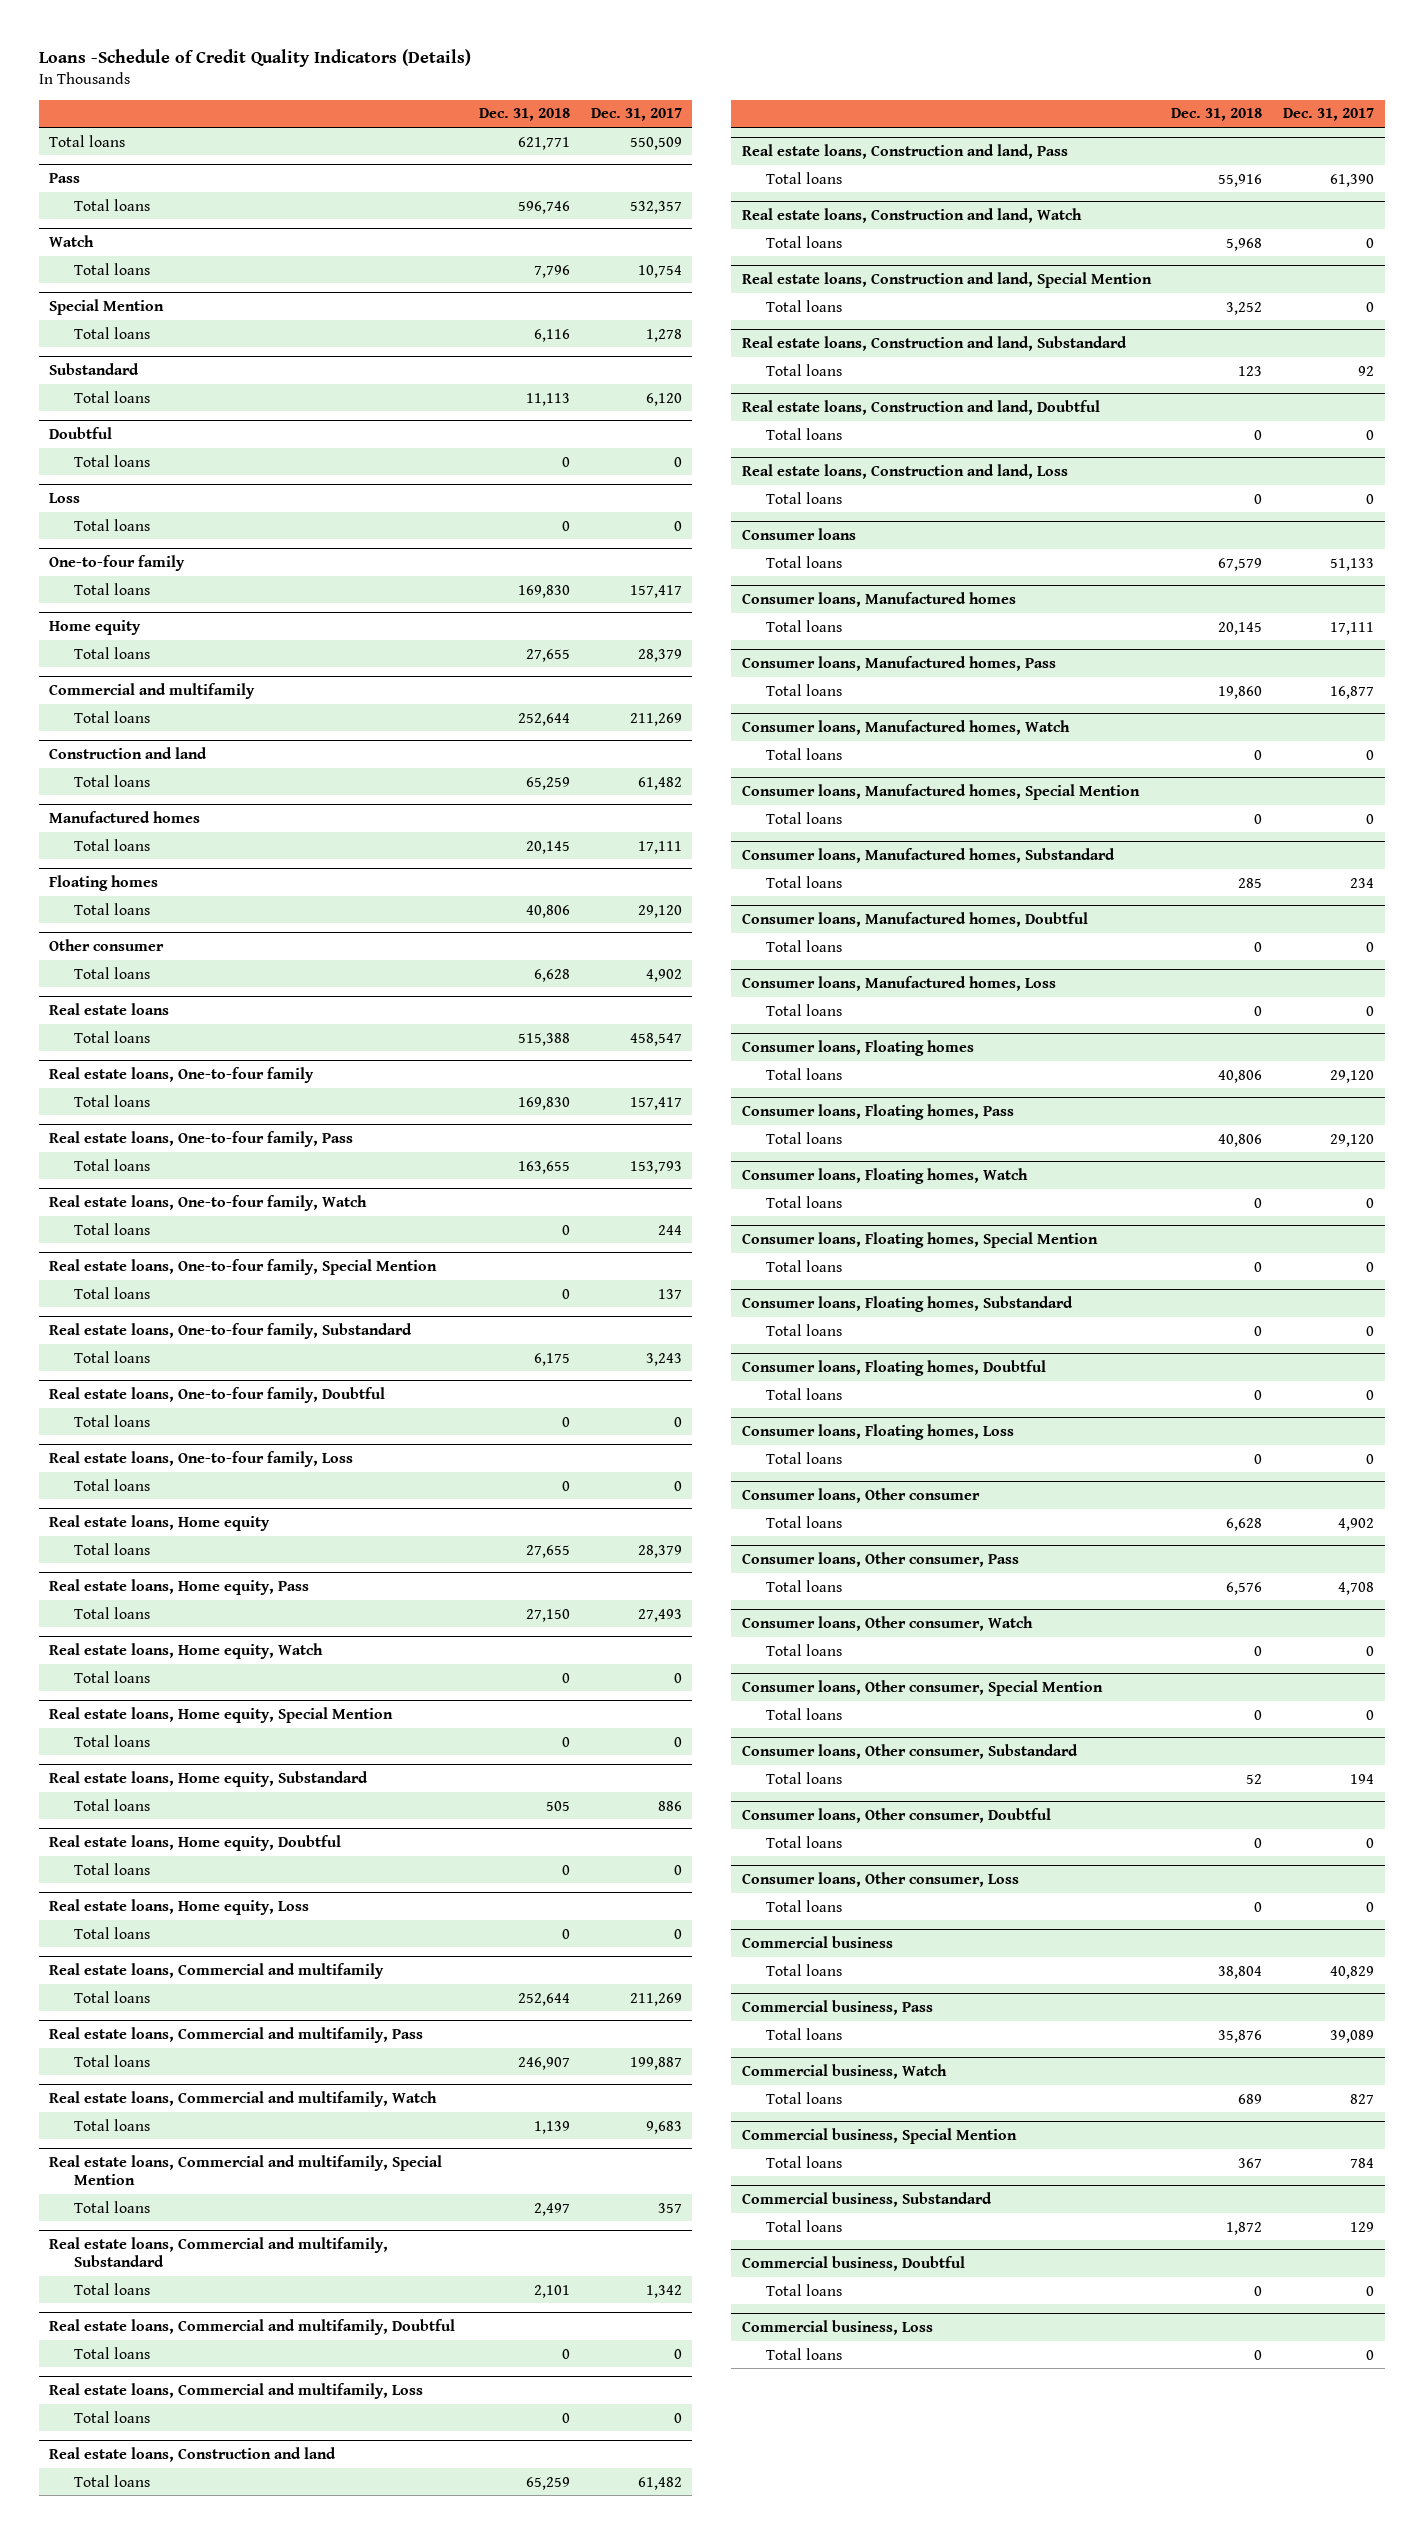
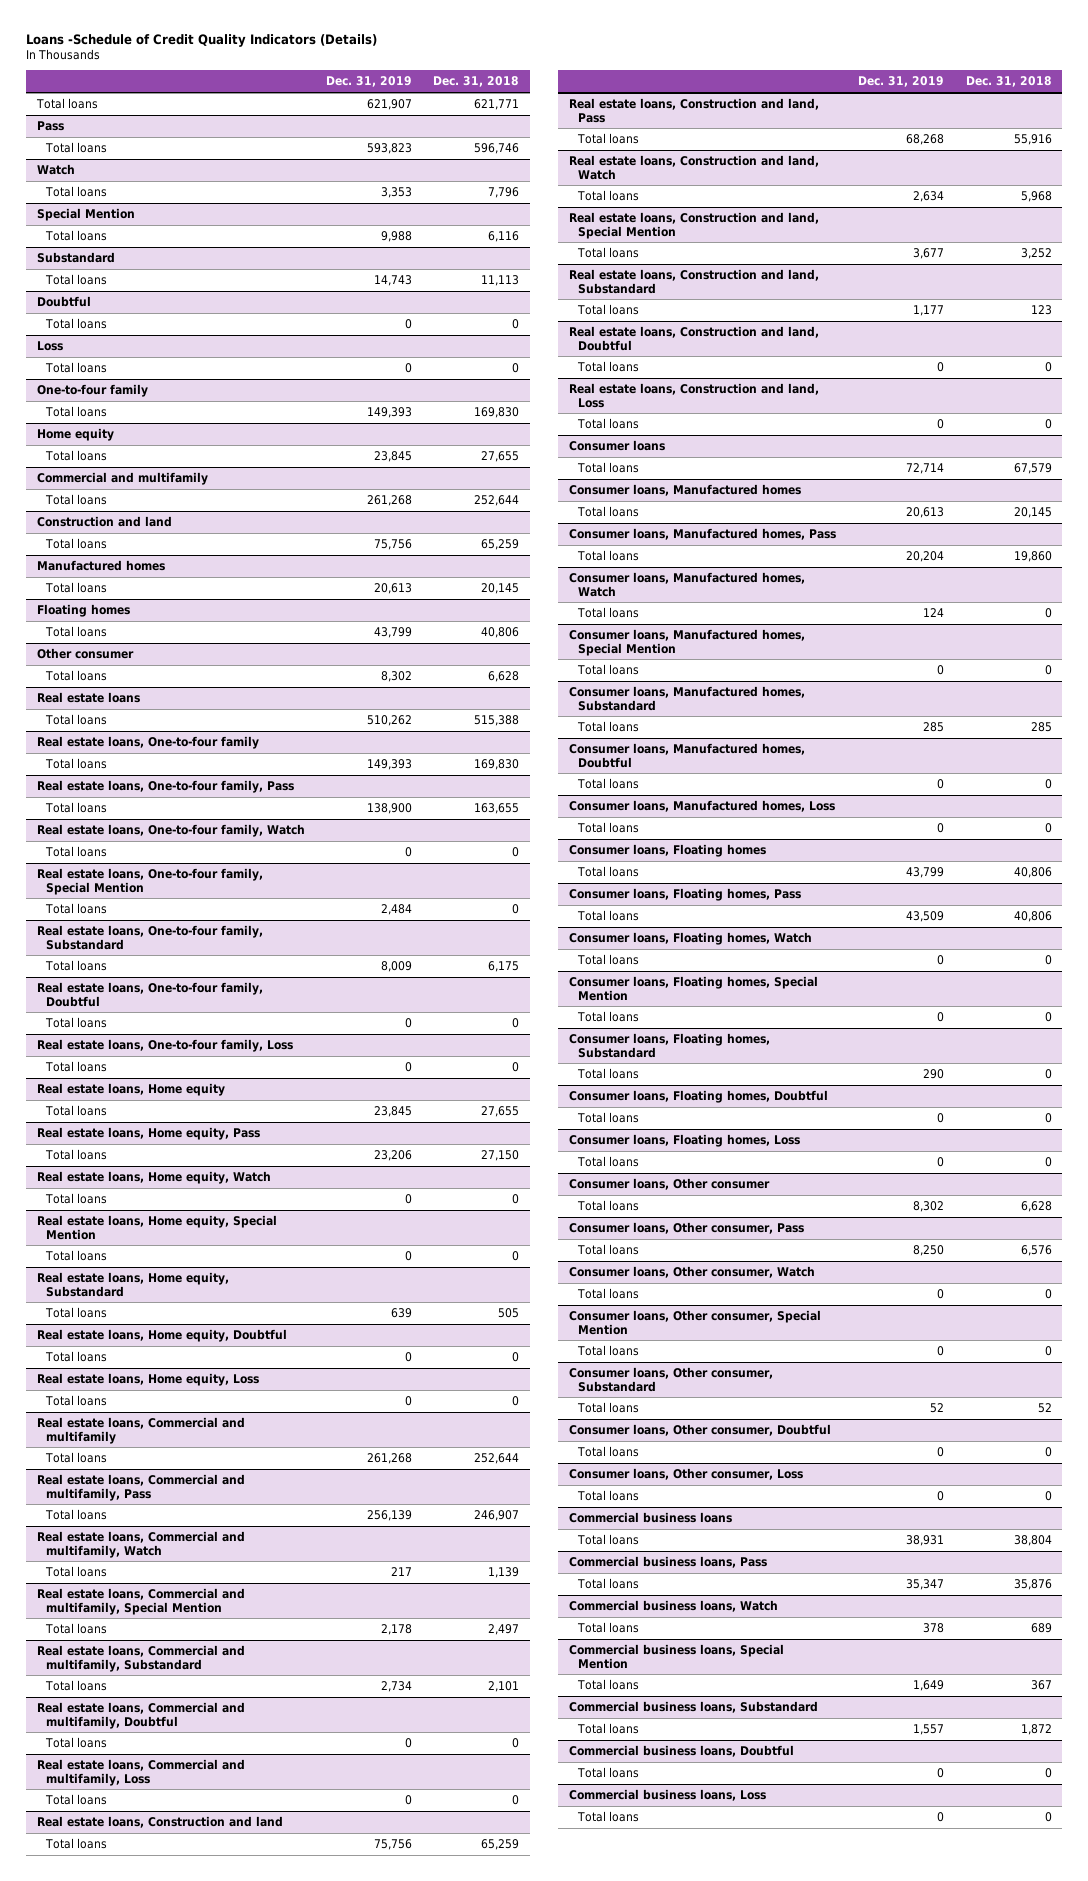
[590,108,682,122] Dec. 31, 2017 -> none
none -> [326,76,413,88] Dec. 31, 2019
[741,1935,893,1948] Commercial business -> [569,1512,733,1524] Commercial business loans
[741,1999,933,2015] Commercial business, Pass -> [569,1556,768,1569] Commercial business loans, Pass
[741,2063,947,2079] Commercial business, Watch -> [569,1600,779,1613] Commercial business loans, Watch
[741,2127,1017,2144] Commercial business, Special Mention -> [569,1644,785,1669] Commercial business loans, Special Mention
[741,2191,992,2207] Commercial business, Substandard -> [569,1701,819,1714] Commercial business loans, Substandard
[741,2255,965,2271] Commercial business, Doubtful -> [569,1745,795,1758] Commercial business loans, Doubtful
[741,2319,933,2335] Commercial business, Loss -> [569,1789,767,1802] Commercial business loans, Loss

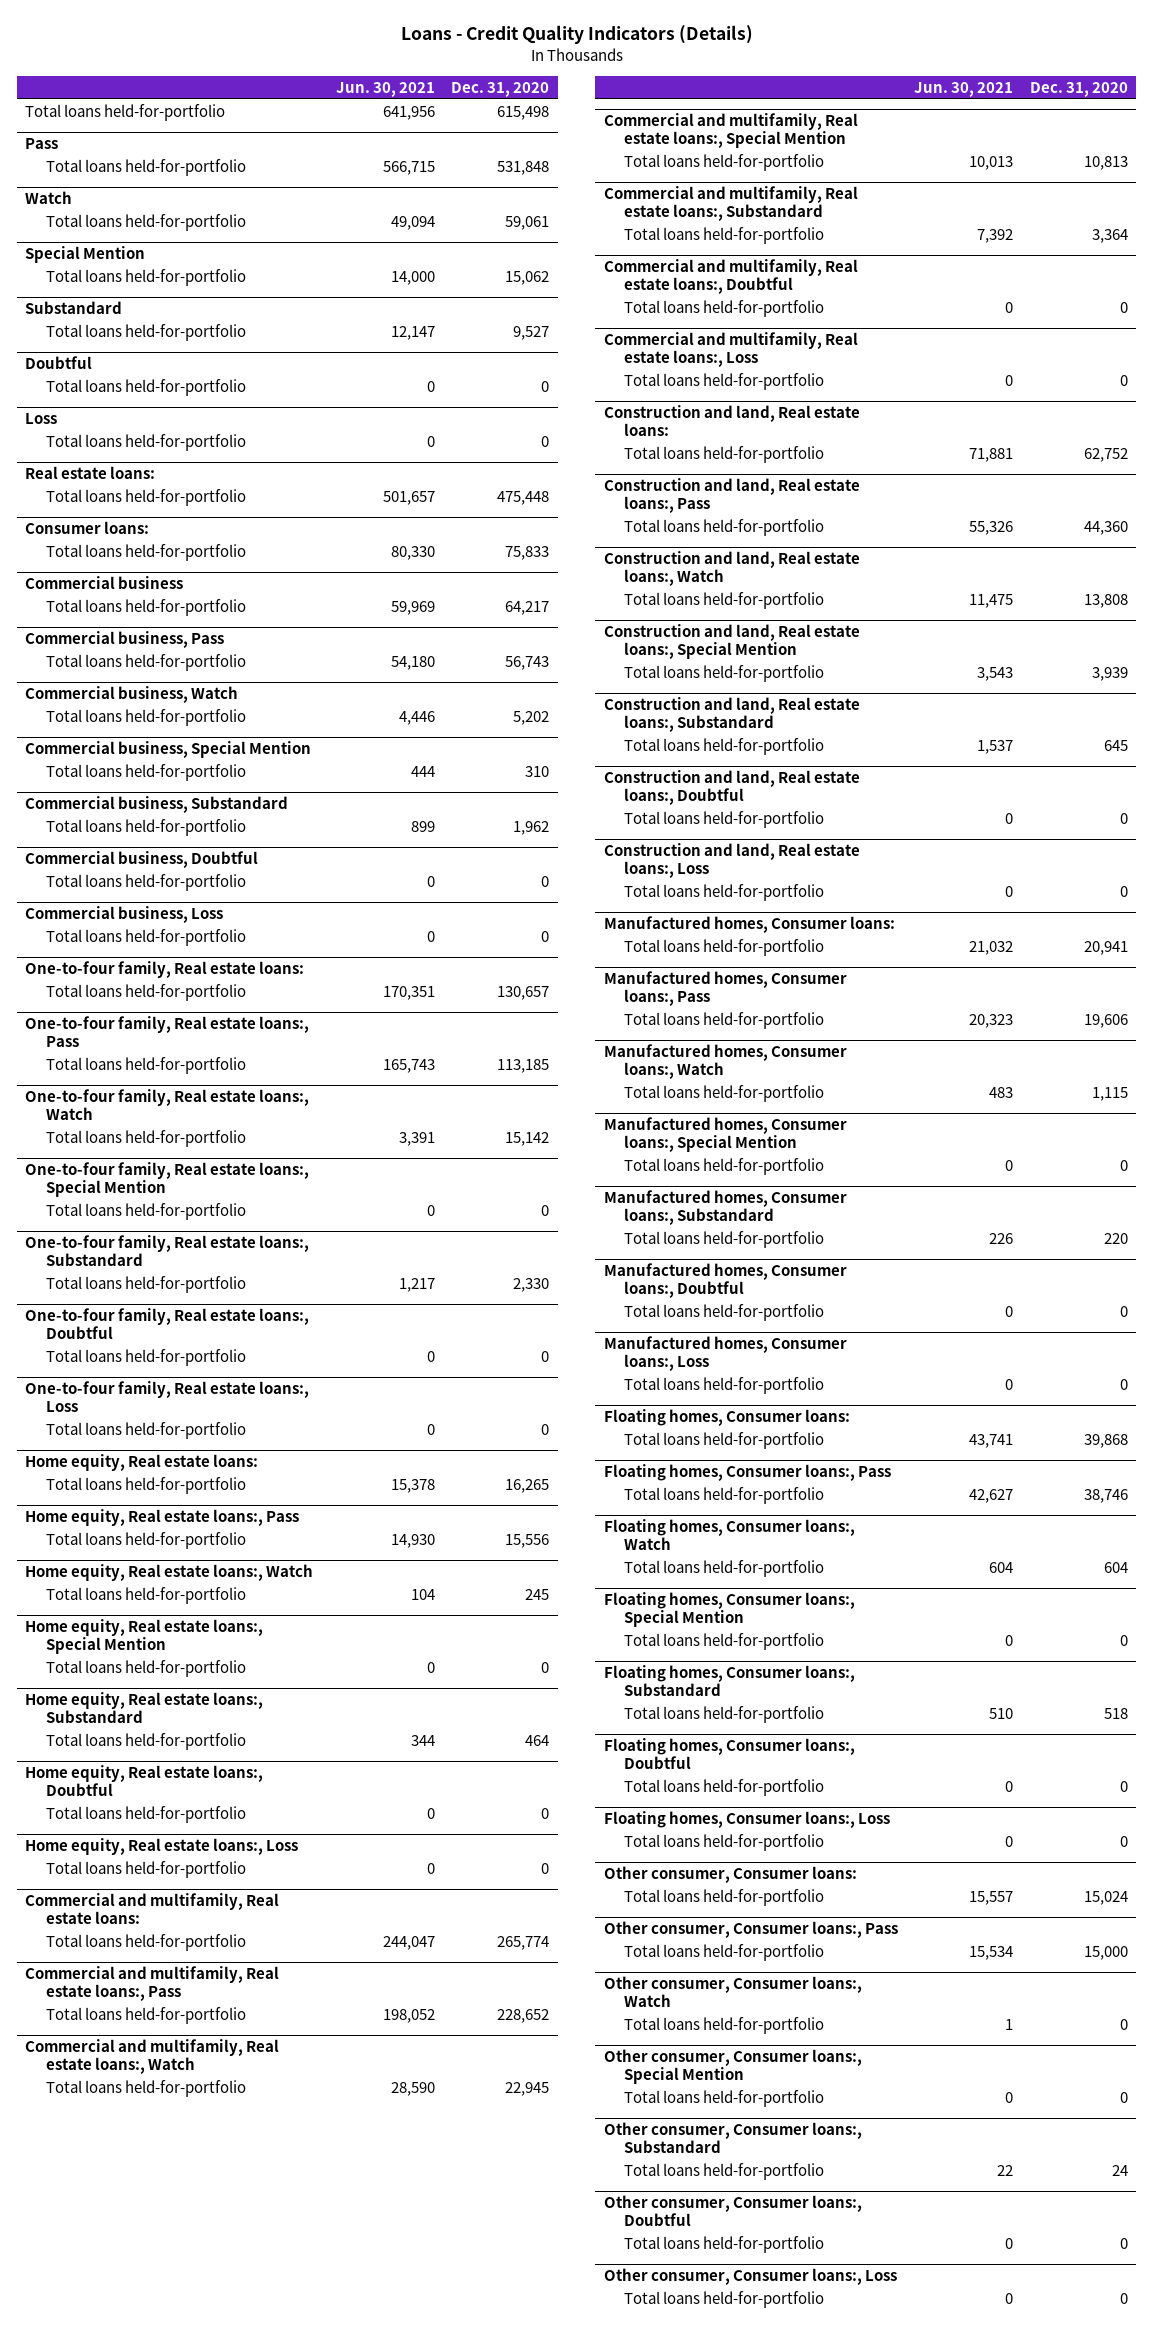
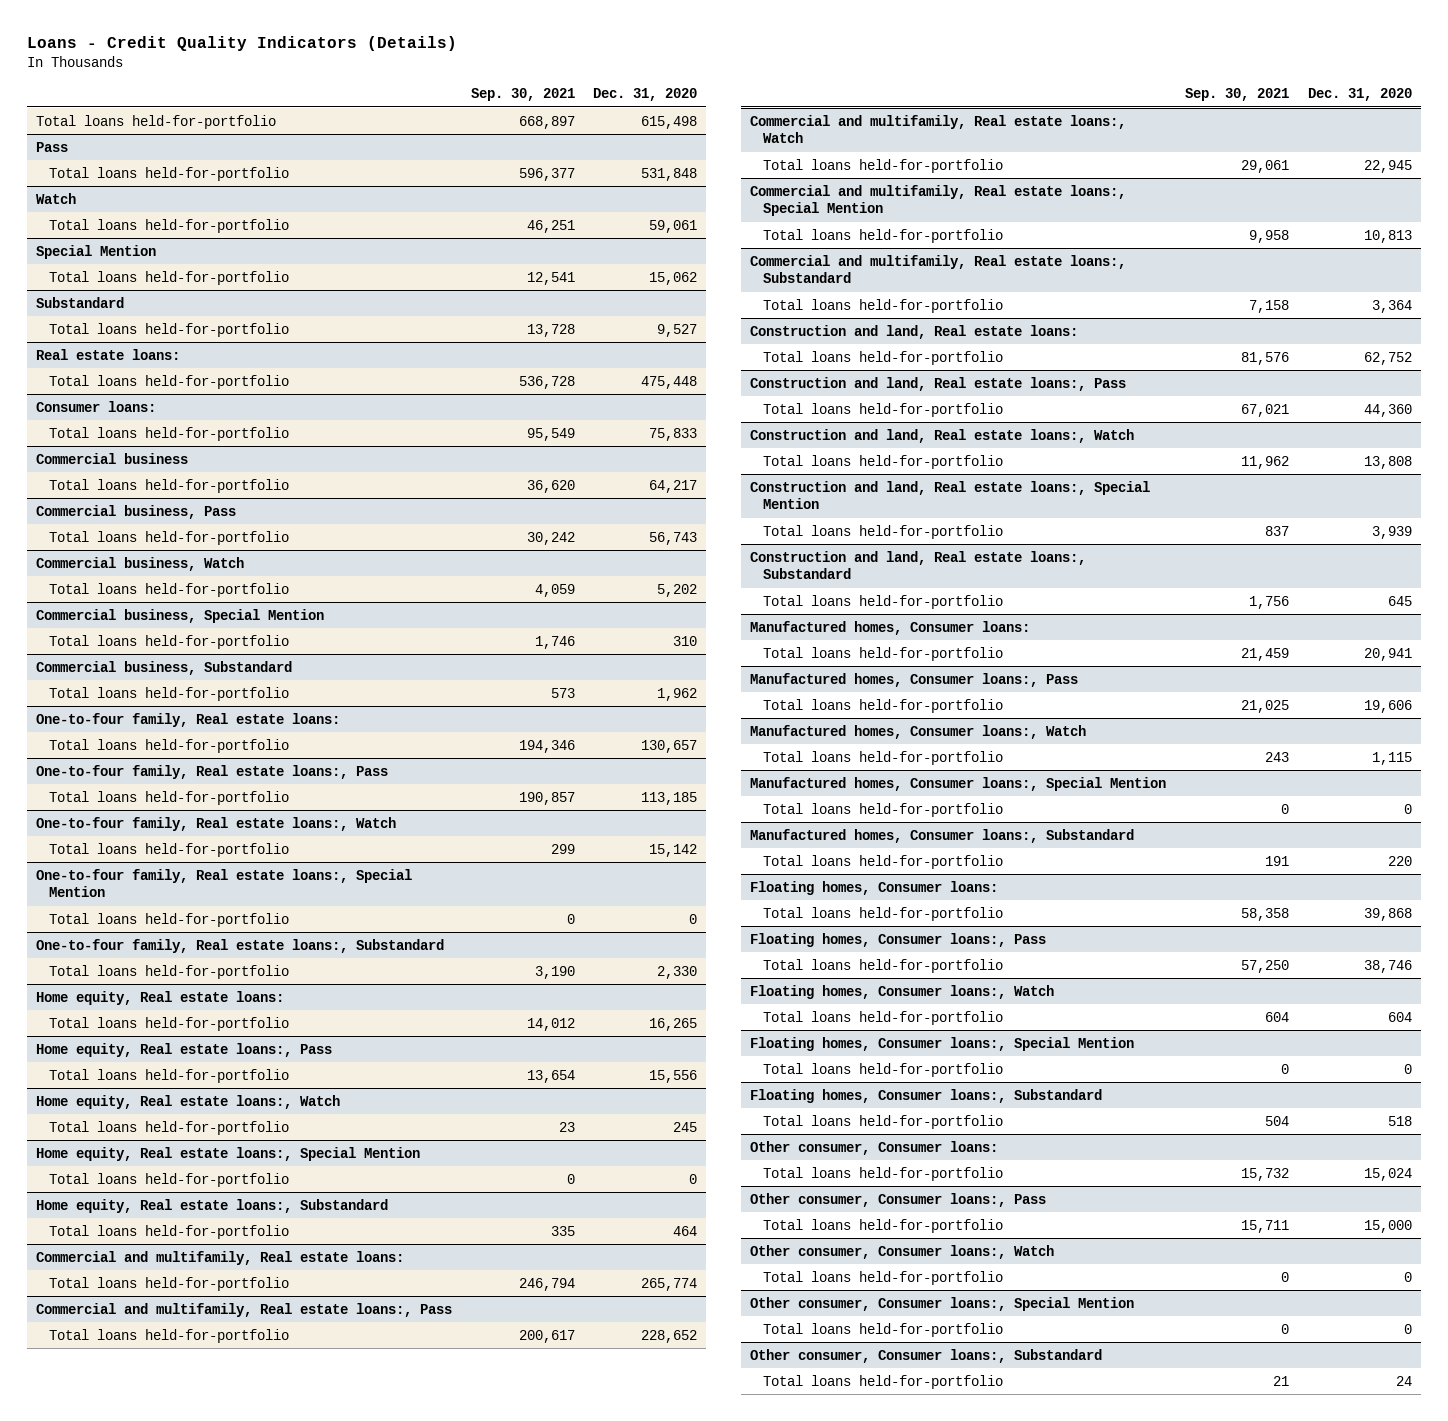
[335,81,435,97] Jun. 30, 2021 -> none
none -> [470,88,575,102] Sep. 30, 2021
[25,356,93,370] Doubtful -> none
[45,378,246,396] Total loans held-for-portfolio -> none
[25,413,58,425] Loss -> none
[45,433,246,451] Total loans held-for-portfolio -> none
[25,851,259,869] Commercial business, Doubtful -> none
[45,873,246,891] Total loans held-for-portfolio -> none
[25,906,224,924] Commercial business, Loss -> none
[45,928,246,946] Total loans held-for-portfolio -> none
[25,1308,310,1340] One-to-four family, Real estate loans:, Doubtful -> none
[45,1348,246,1366] Total loans held-for-portfolio -> none
[25,1381,310,1413] One-to-four family, Real estate loans:, Loss -> none
[45,1421,246,1439] Total loans held-for-portfolio -> none
[25,1765,264,1797] Home equity, Real estate loans:, Doubtful -> none
[45,1805,246,1823] Total loans held-for-portfolio -> none
[25,1838,299,1856] Home equity, Real estate loans:, Loss -> none
[45,1860,246,1878] Total loans held-for-portfolio -> none
[603,259,858,295] Commercial and multifamily, Real estate loans:, Doubtful -> none
[624,299,825,317] Total loans held-for-portfolio -> none
[603,332,858,368] Commercial and multifamily, Real estate loans:, Loss -> none
[624,372,825,390] Total loans held-for-portfolio -> none
[603,770,860,806] Construction and land, Real estate loans:, Doubtful -> none
[624,810,825,828] Total loans held-for-portfolio -> none
[603,843,860,879] Construction and land, Real estate loans:, Loss -> none
[624,883,825,901] Total loans held-for-portfolio -> none
[603,1263,847,1299] Manufactured homes, Consumer loans:, Doubtful -> none
[624,1303,825,1321] Total loans held-for-portfolio -> none
[603,1336,847,1372] Manufactured homes, Consumer loans:, Loss -> none
[624,1376,825,1394] Total loans held-for-portfolio -> none
[603,1738,855,1770] Floating homes, Consumer loans:, Doubtful -> none
[624,1778,825,1796] Total loans held-for-portfolio -> none
[603,1811,890,1829] Floating homes, Consumer loans:, Loss -> none
[624,1833,825,1851] Total loans held-for-portfolio -> none
[603,2195,862,2227] Other consumer, Consumer loans:, Doubtful -> none
[624,2235,825,2253] Total loans held-for-portfolio -> none
[603,2268,897,2286] Other consumer, Consumer loans:, Loss -> none
[624,2290,825,2308] Total loans held-for-portfolio -> none

